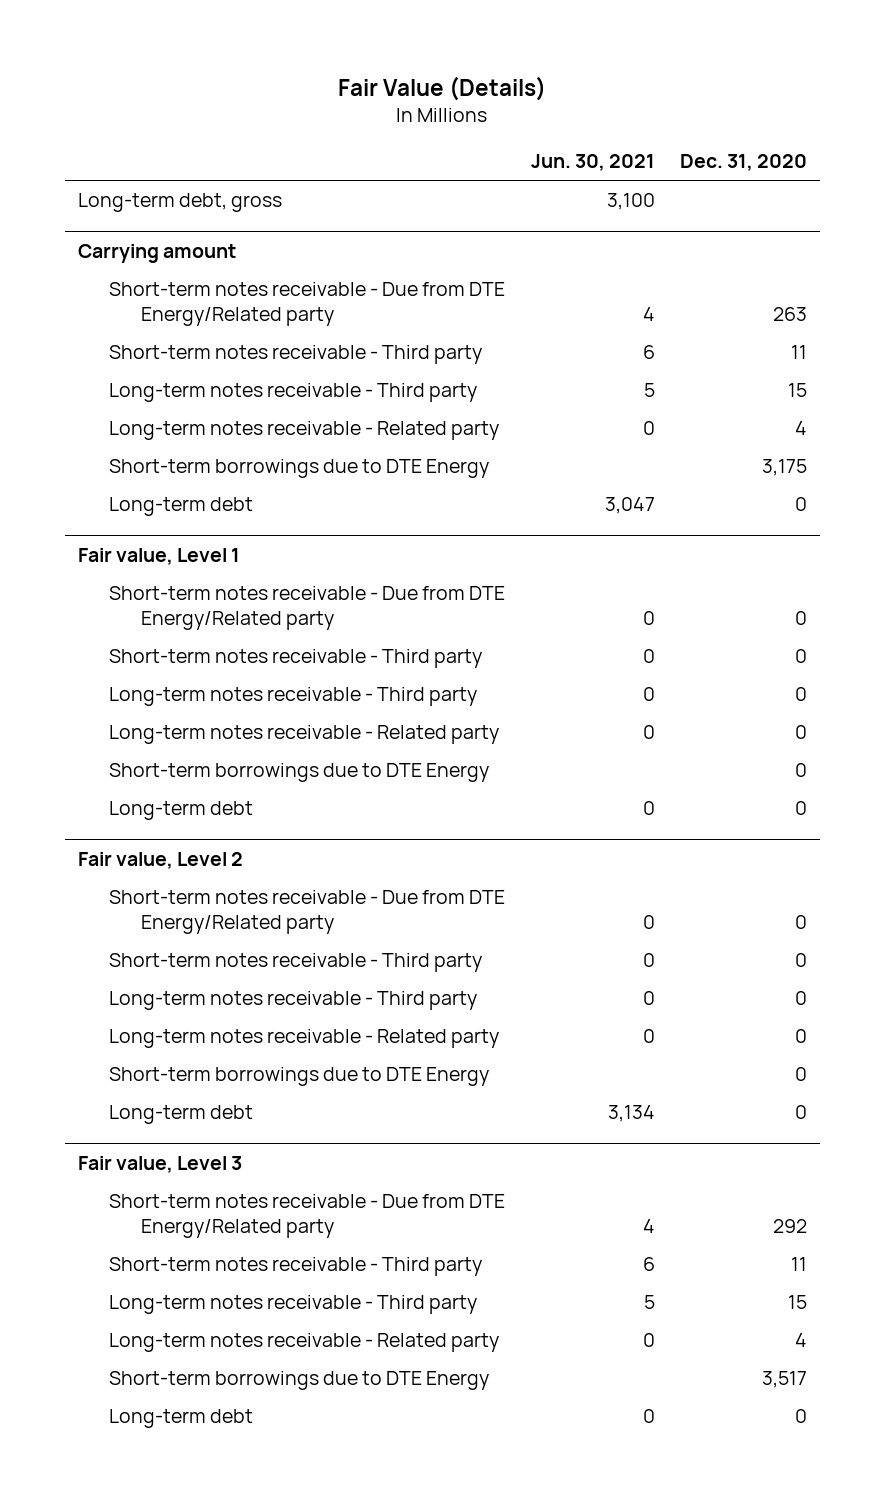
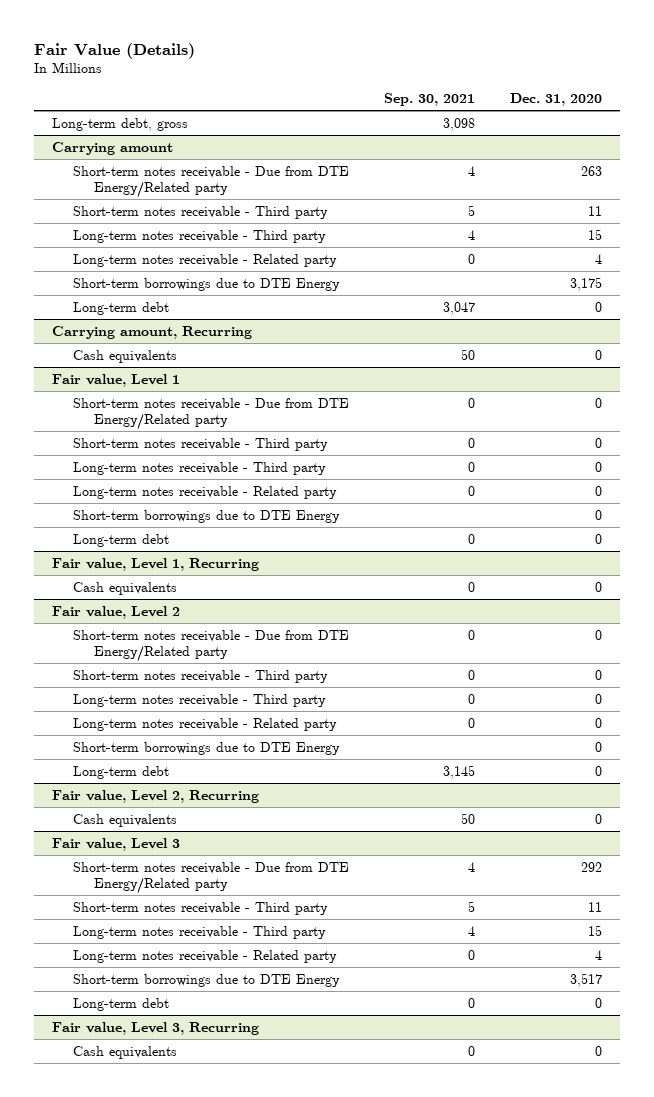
[530,154,655,172] Jun. 30, 2021 -> none
none -> [384,92,476,106] Sep. 30, 2021
none -> [51,325,252,339] Carrying amount, Recurring
none -> [72,349,177,363] Cash equivalents
none -> [51,557,259,571] Fair value, Level 1, Recurring
none -> [72,581,177,595] Cash equivalents
none -> [51,789,259,803] Fair value, Level 2, Recurring
none -> [72,813,177,827] Cash equivalents
none -> [51,1021,259,1035] Fair value, Level 3, Recurring
none -> [72,1045,177,1059] Cash equivalents

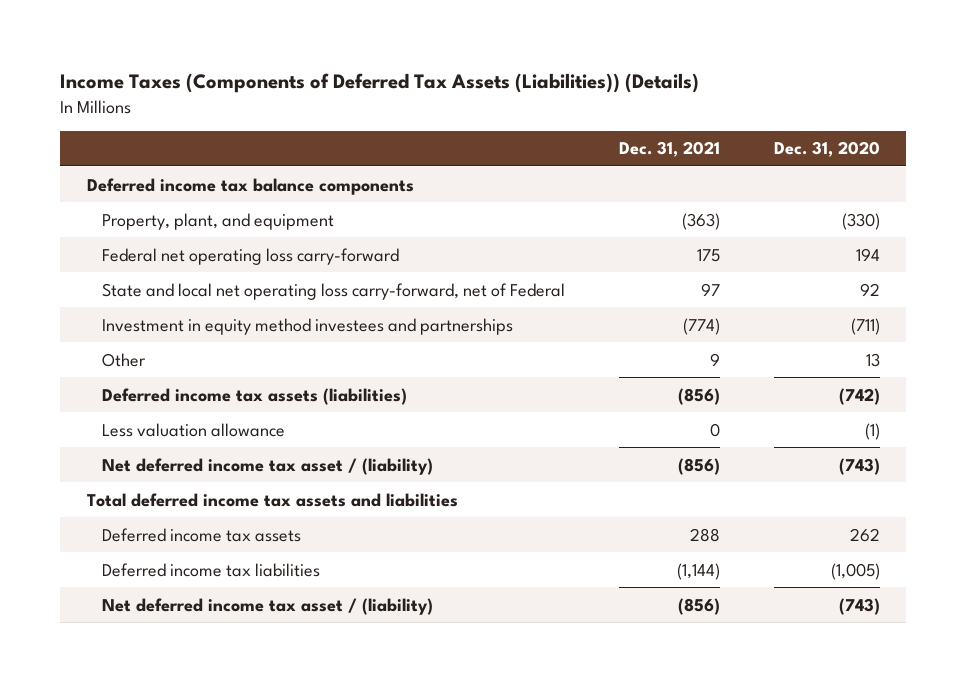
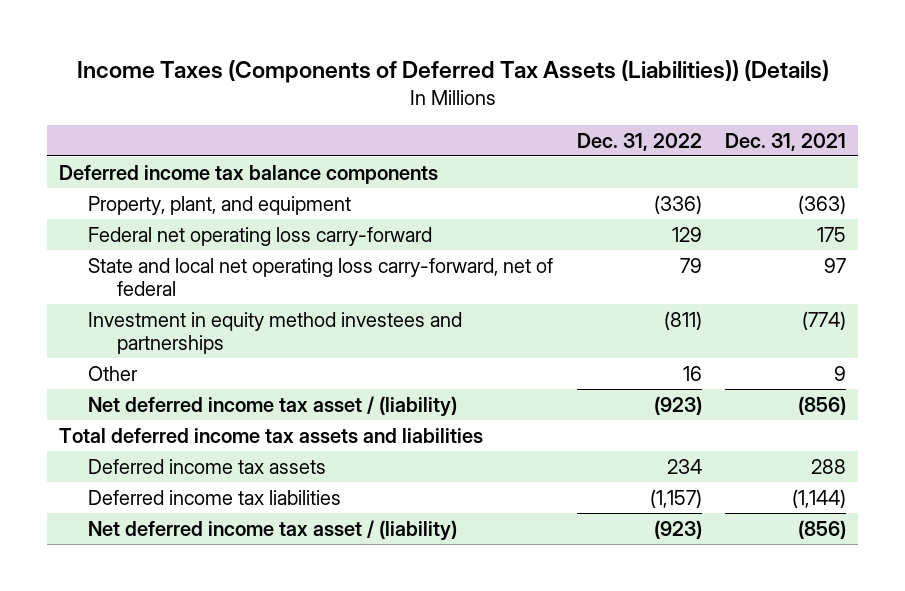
[773,141,880,158] Dec. 31, 2020 -> none
none -> [576,132,702,151] Dec. 31, 2022
[102,282,566,300] State and local net operating loss carry-forward, net of Federal -> [87,257,553,296] State and local net operating loss carry-forward, net of federal
[102,387,408,405] Deferred income tax assets (liabilities) -> none
[102,422,286,437] Less valuation allowance -> none

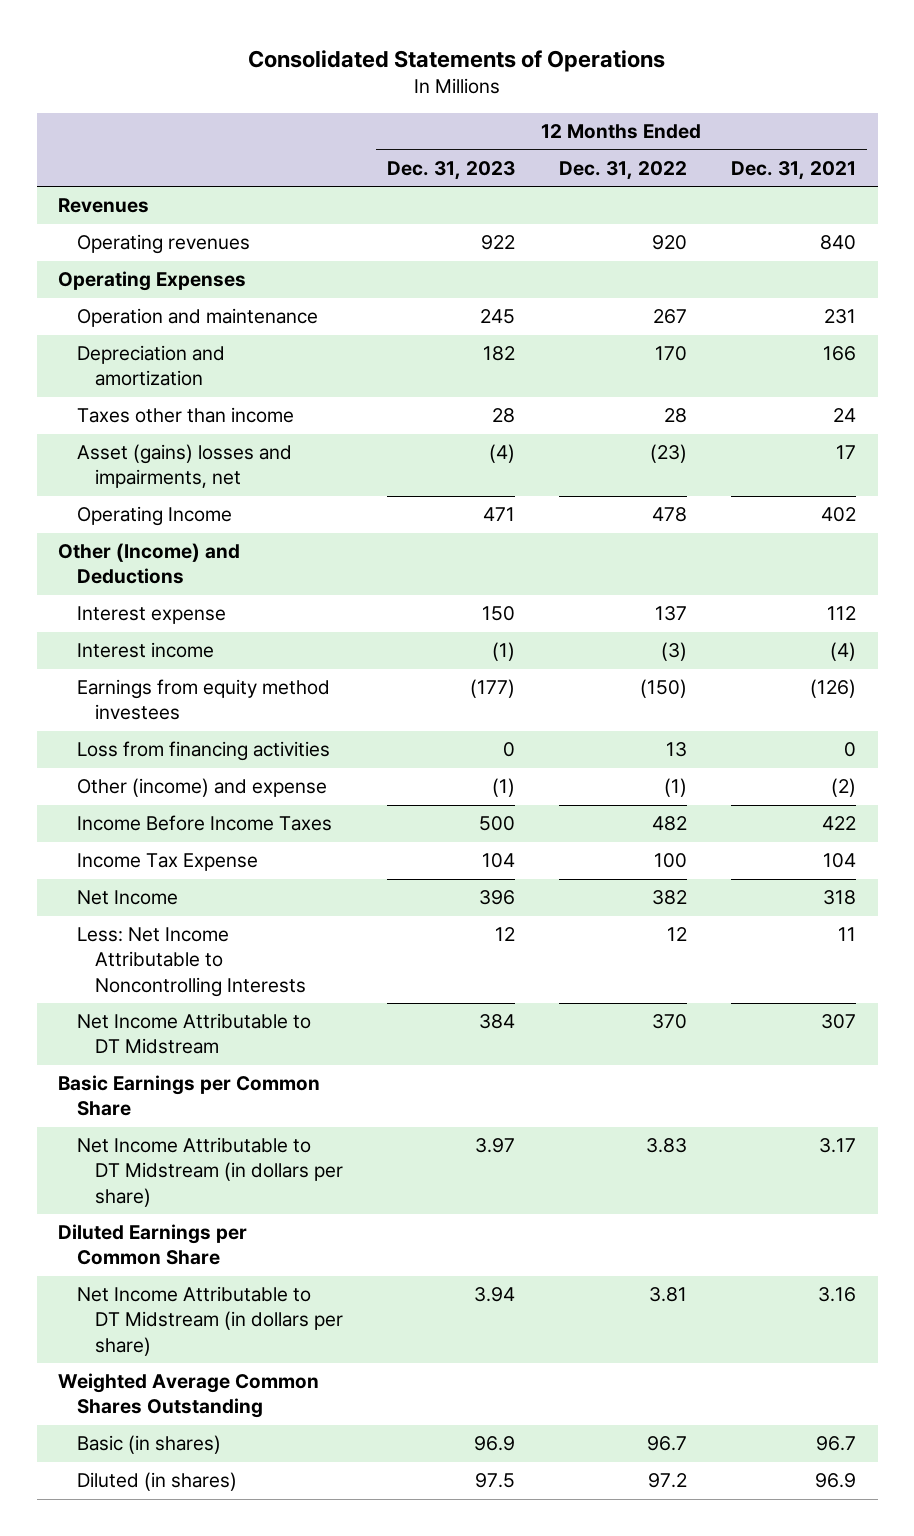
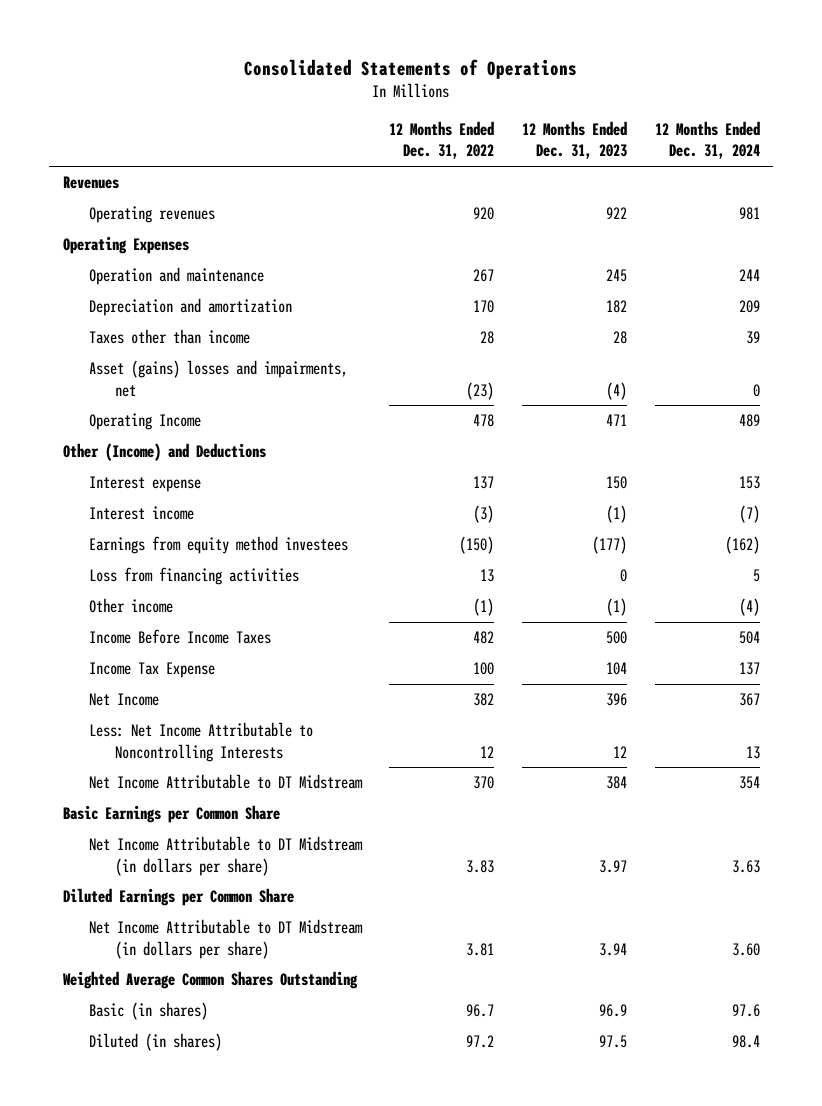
[730,160,856,180] Dec. 31, 2021 -> none
none -> [654,121,760,160] 12 Months Ended Dec. 31, 2024
[76,778,327,798] Other (income) and expense -> [88,598,173,614] Other income

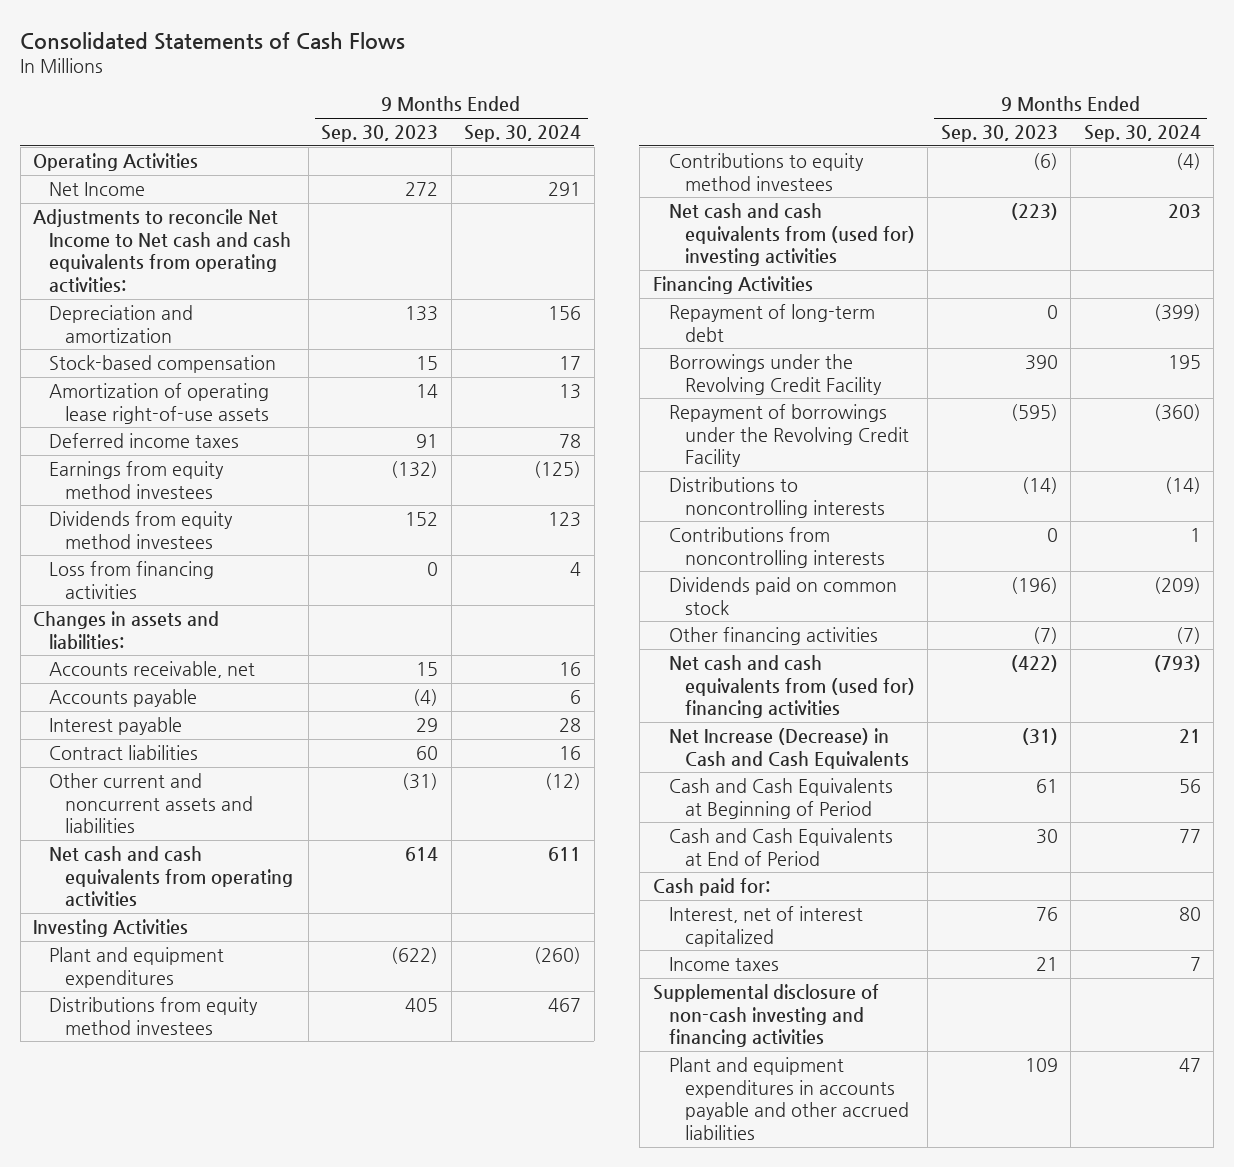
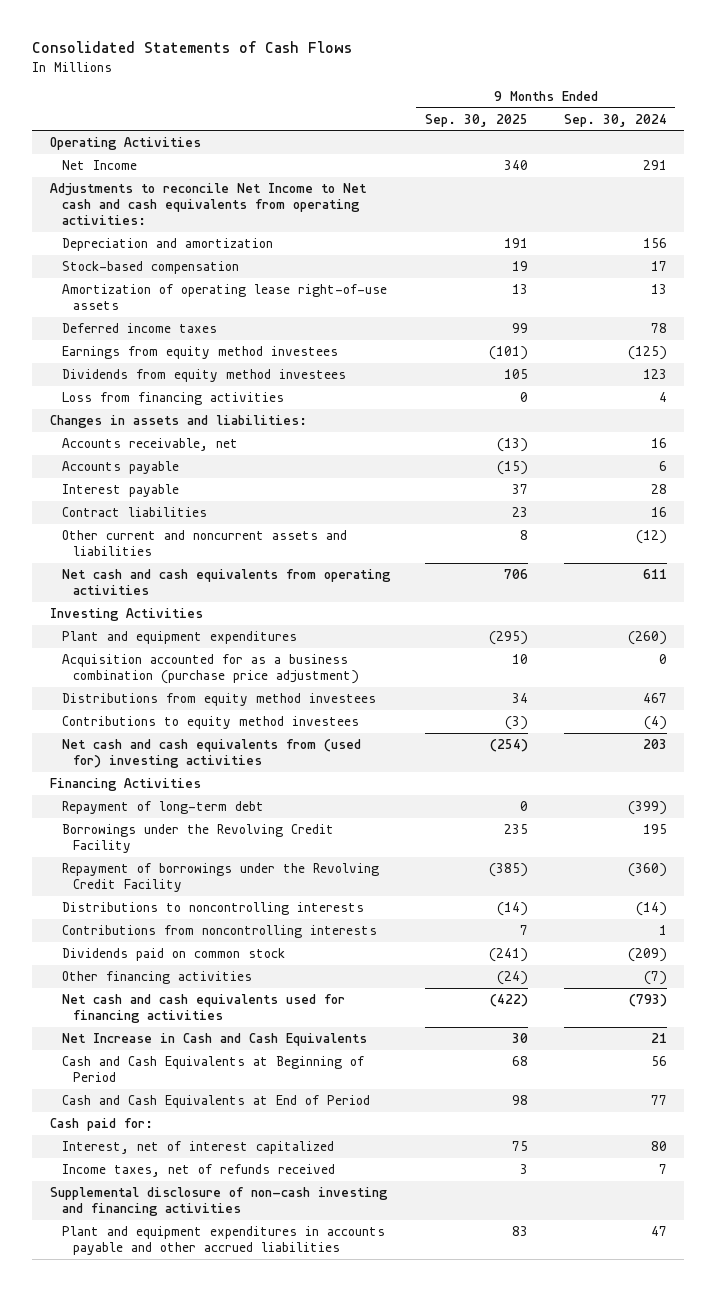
[321,125,439,143] Sep. 30, 2023 -> none
none -> [425,113,529,127] Sep. 30, 2025
none -> [61,653,360,684] Acquisition accounted for as a business combination (purchase price adjustment)
[668,655,915,719] Net cash and cash equivalents from (used for) financing activities -> [61,993,345,1023] Net cash and cash equivalents used for financing activities
[668,728,909,769] Net Increase (Decrease) in Cash and Cash Equivalents -> [61,1032,367,1046] Net Increase in Cash and Cash Equivalents
[668,957,779,972] Income taxes -> [61,1163,335,1177] Income taxes, net of refunds received

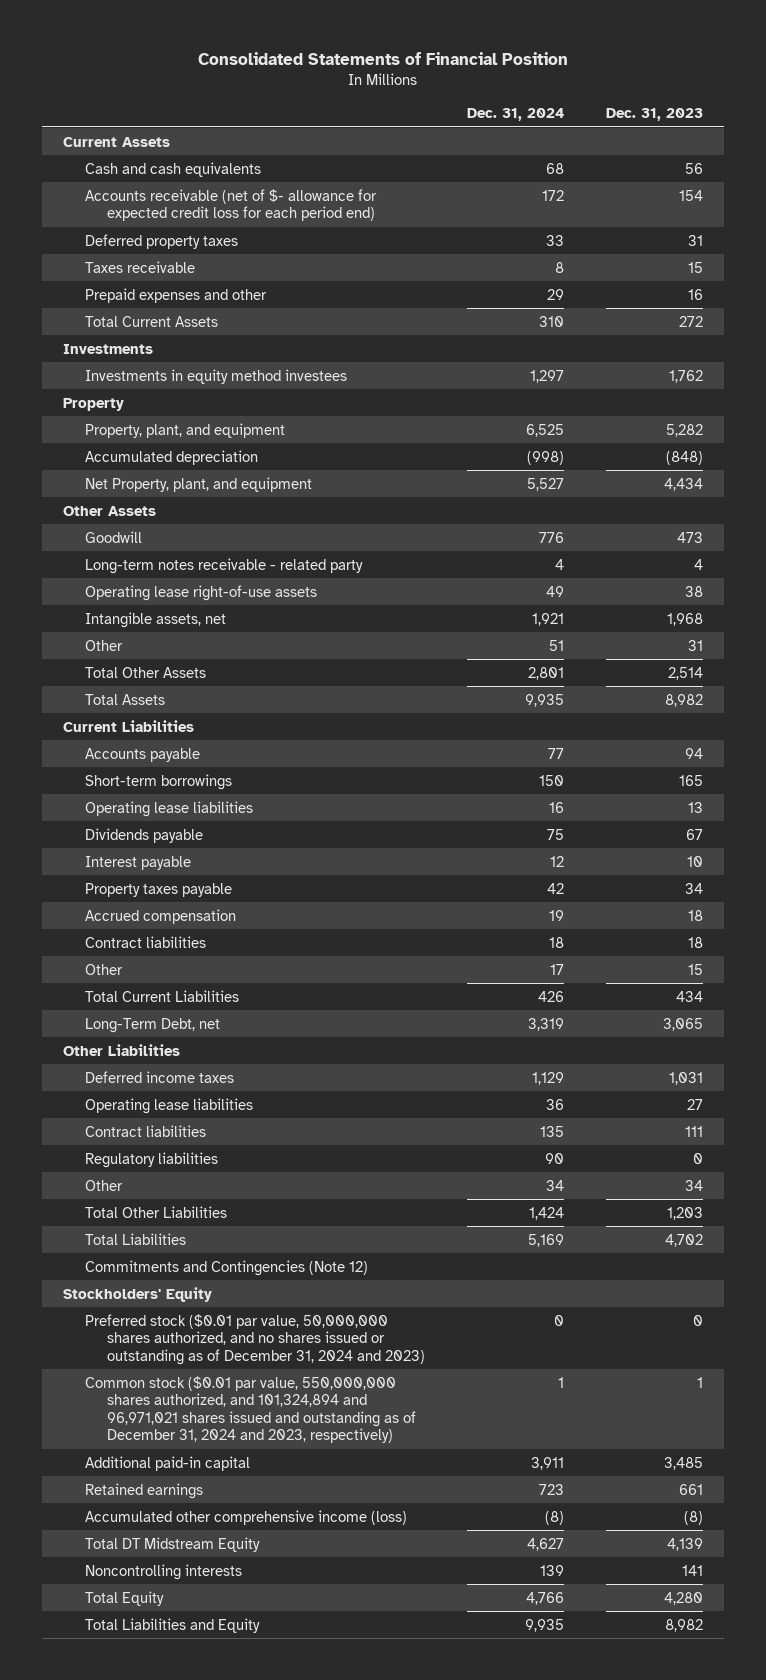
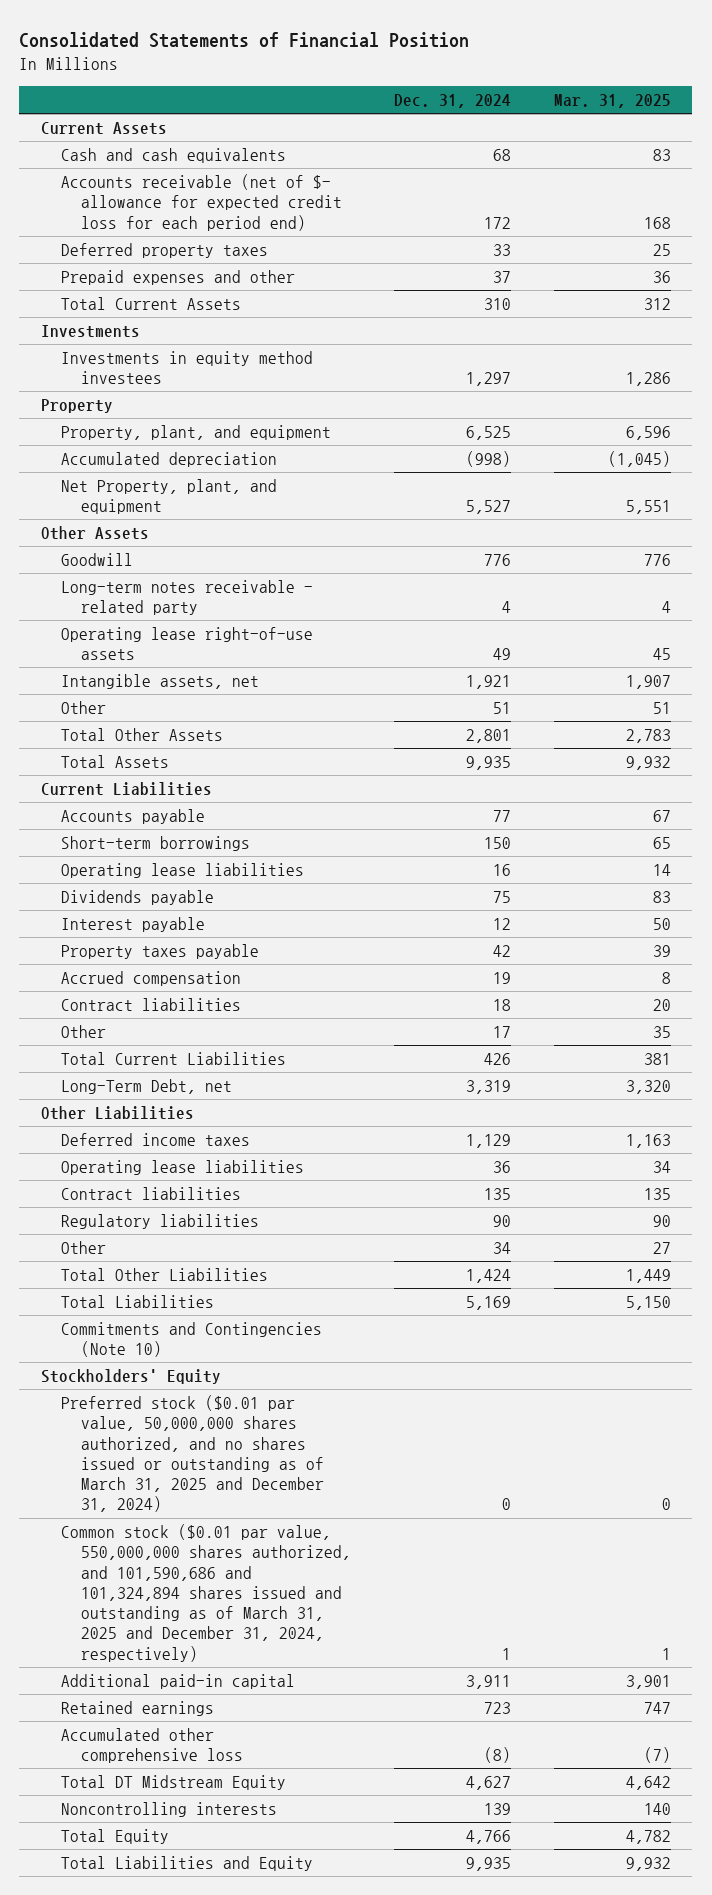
[606,108,704,122] Dec. 31, 2023 -> none
none -> [553,94,671,109] Mar. 31, 2025
[85,260,196,273] Taxes receivable -> none
[547,288,565,300] 29 -> [492,271,511,284] 37
[85,1259,369,1276] Commitments and Contingencies (Note 12) -> [60,1322,322,1358] Commitments and Contingencies (Note 10)
[85,1313,426,1365] Preferred stock ($0.01 par value, 50,000,000 shares authorized, and no shares issued or outstanding as of December 31, 2024 and 2023) -> [60,1395,325,1513] Preferred stock ($0.01 par value, 50,000,000 shares authorized, and no shares issued or outstanding as of March 31, 2025 and December 31, 2024)
[85,1375,417,1444] Common stock ($0.01 par value, 550,000,000 shares authorized, and 101,324,894 and 96,971,021 shares issued and outstanding as of December 31, 2024 and 2023, respectively) -> [60,1524,352,1662] Common stock ($0.01 par value, 550,000,000 shares authorized, and 101,590,686 and 101,324,894 shares issued and outstanding as of March 31, 2025 and December 31, 2024, respectively)
[85,1509,408,1525] Accumulated other comprehensive income (loss) -> [60,1728,244,1764] Accumulated other comprehensive loss

